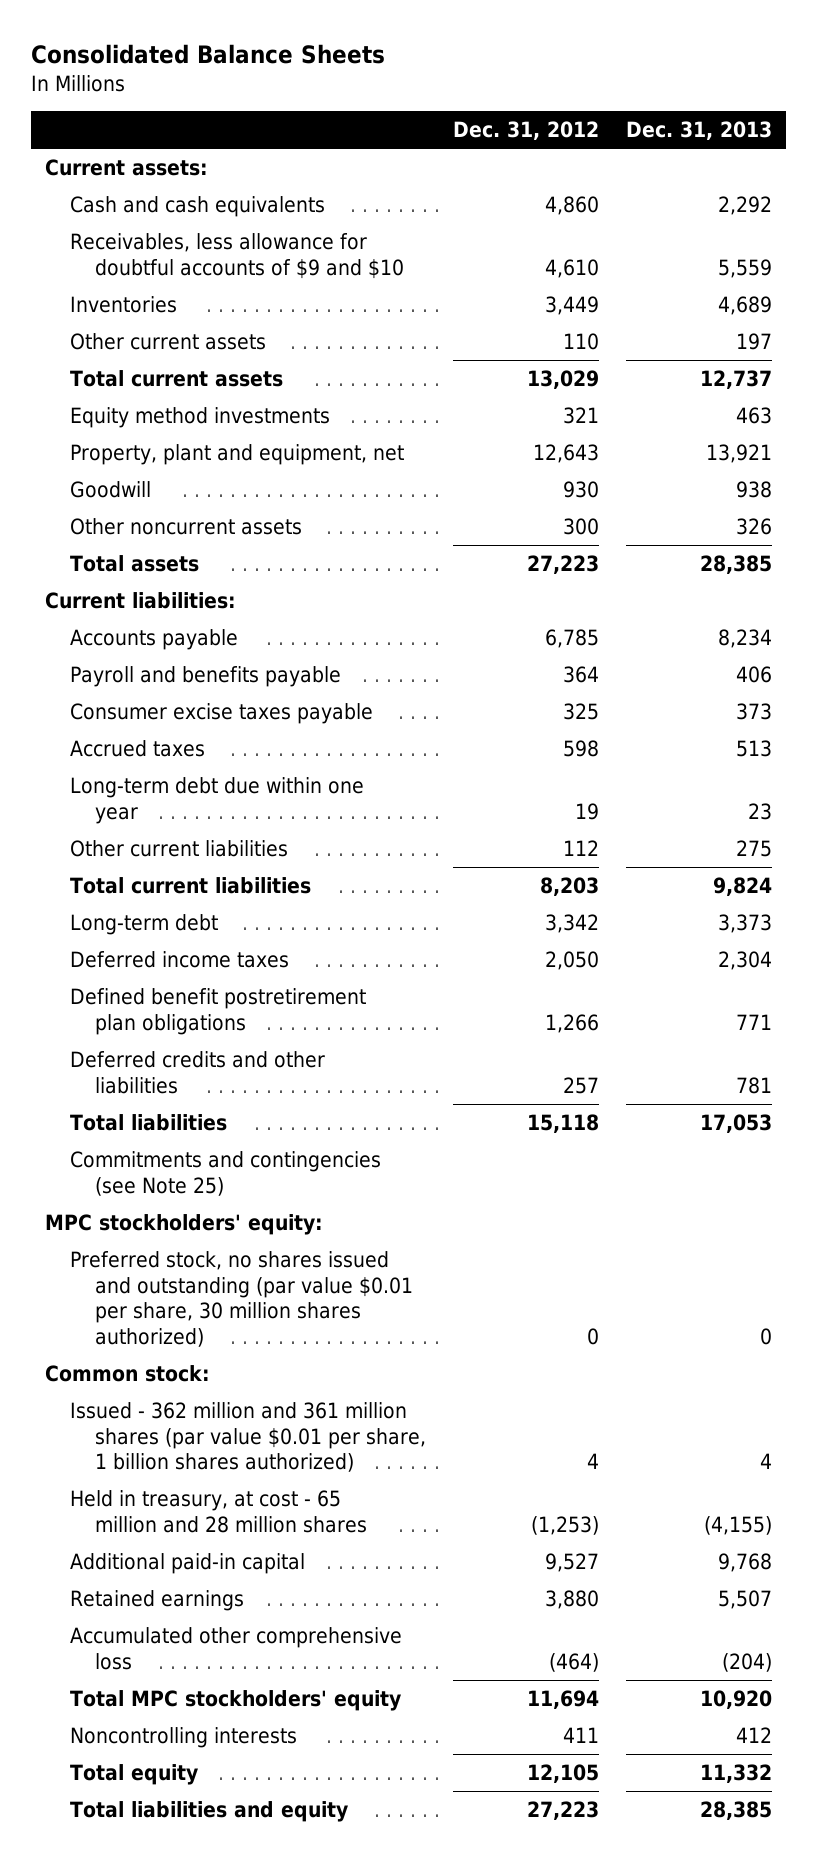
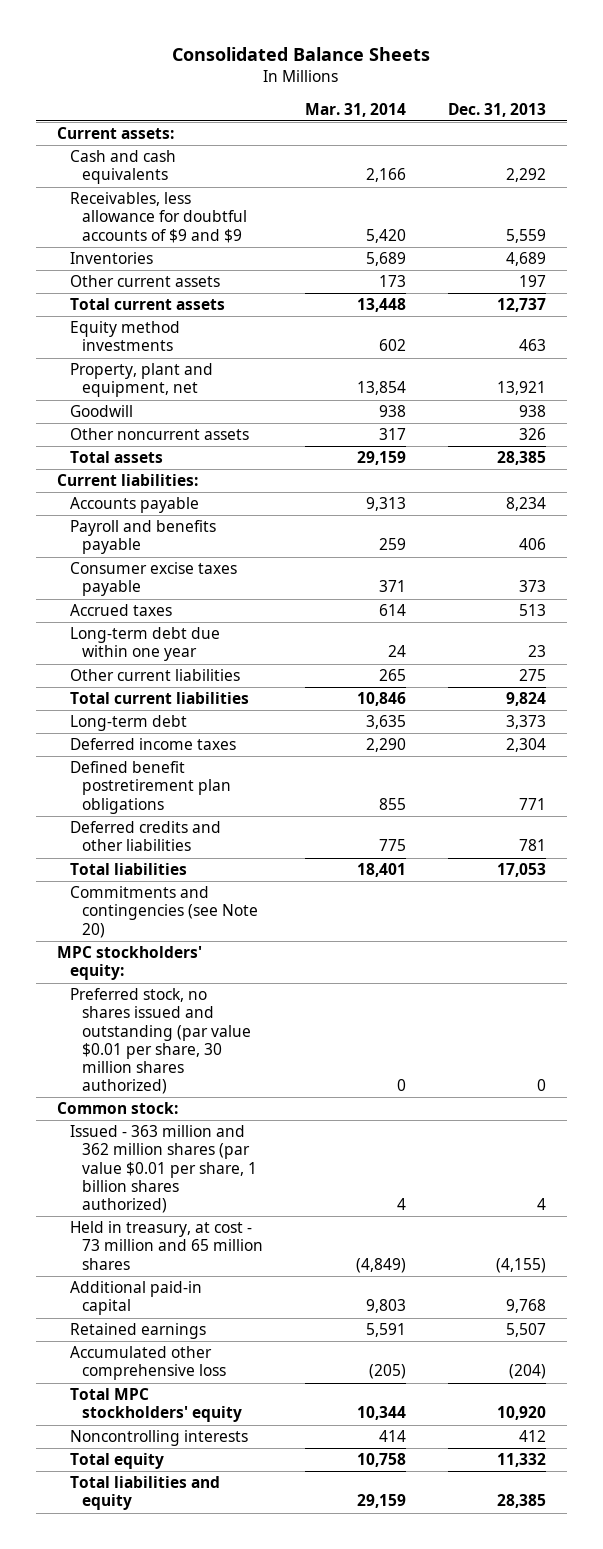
[453,121,600,141] Dec. 31, 2012 -> none
none -> [304,102,406,117] Mar. 31, 2014
[70,233,405,279] Receivables, less allowance for doubtful accounts of $9 and $10 -> [69,192,247,243] Receivables, less allowance for doubtful accounts of $9 and $9
[70,1151,382,1196] Commitments and contingencies (see Note 25) -> [69,886,258,938] Commitments and contingencies (see Note 20)
[70,1402,427,1473] Issued - 362 million and 361 million shares (par value $0.01 per share, 1 billion shares authorized) -> [69,1125,257,1214] Issued - 363 million and 362 million shares (par value $0.01 per share, 1 billion shares authorized)
[70,1490,368,1533] Held in treasury, at cost - 65 million and 28 million shares -> [69,1221,263,1270] Held in treasury, at cost - 73 million and 65 million shares

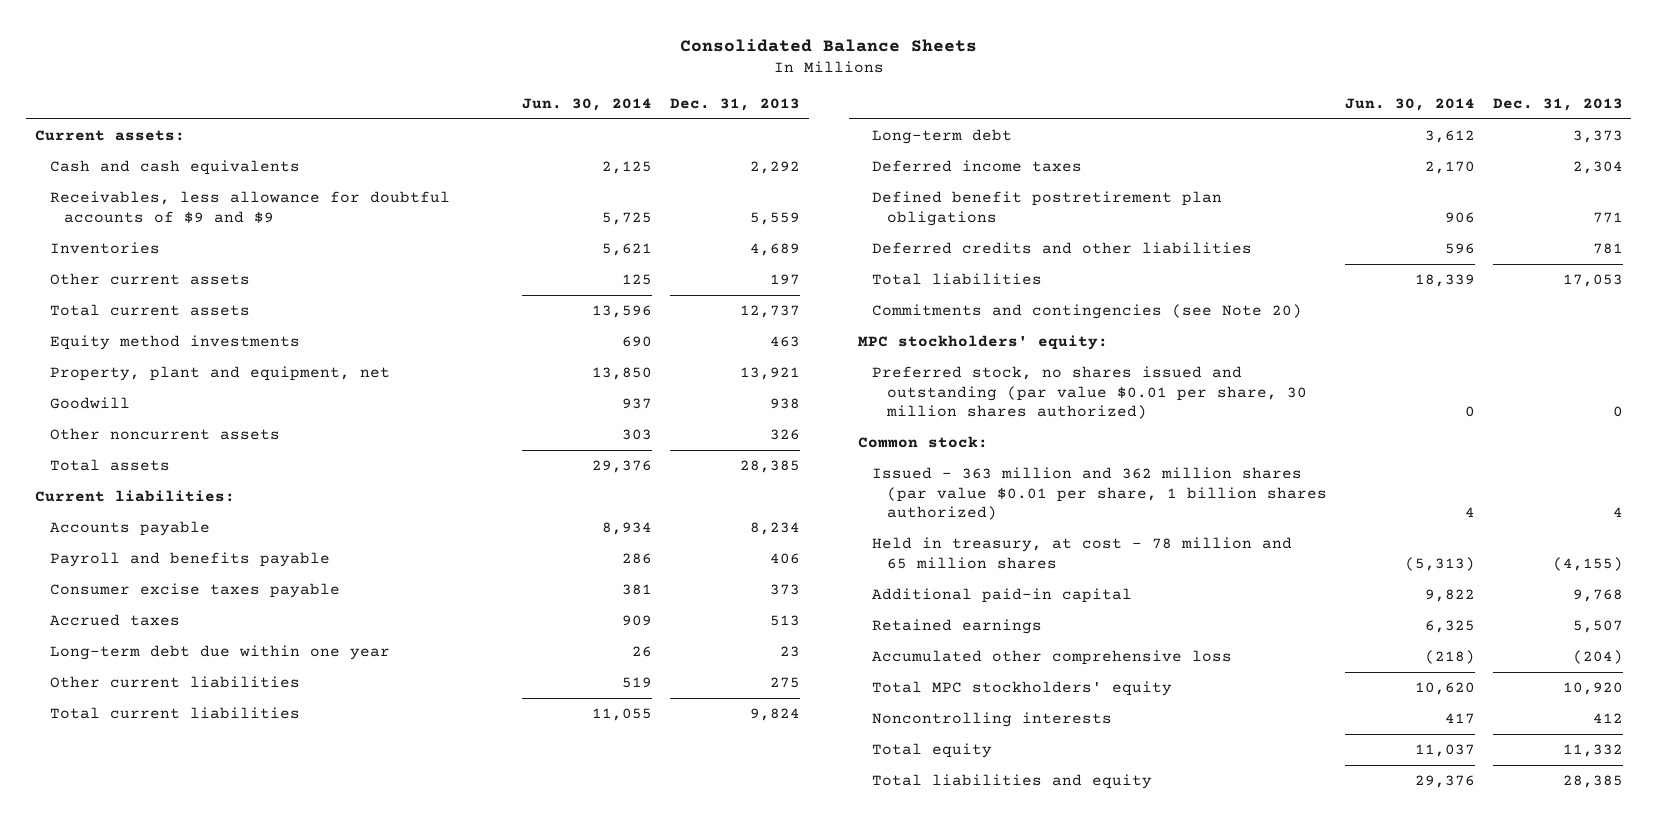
[304,102,406,117] Mar. 31, 2014 -> none
none -> [522,97,653,111] Jun. 30, 2014
[69,1221,263,1270] Held in treasury, at cost - 73 million and 65 million shares -> [872,537,1293,569] Held in treasury, at cost - 78 million and 65 million shares

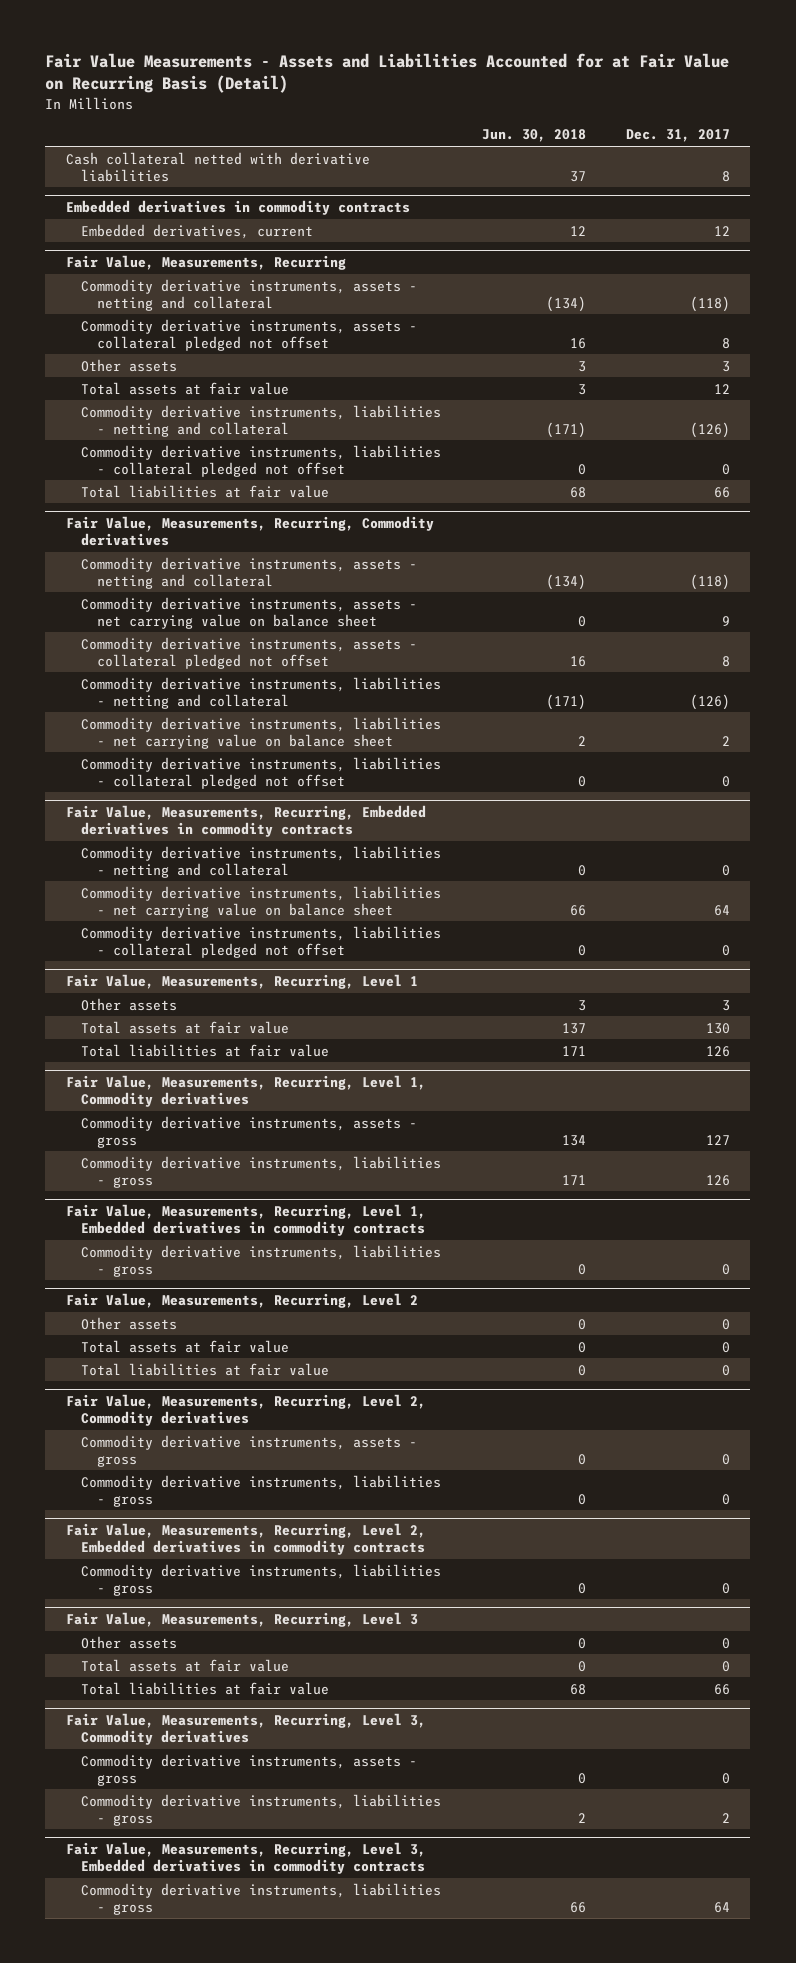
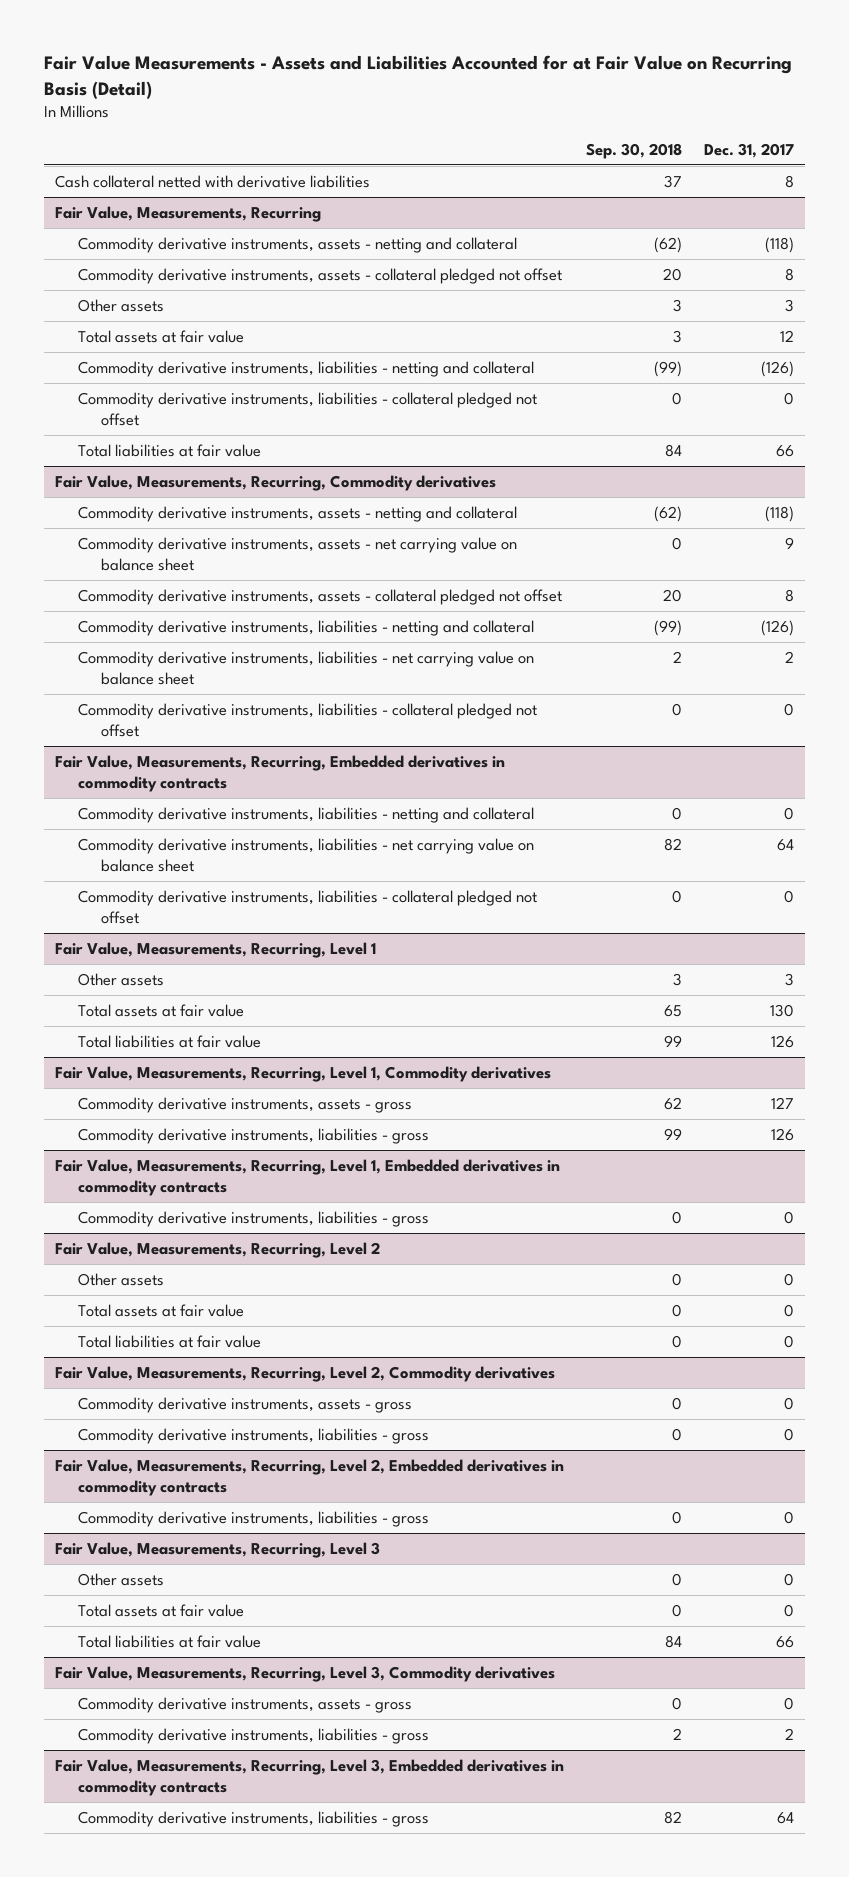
[481,129,586,143] Jun. 30, 2018 -> none
none -> [585,142,682,159] Sep. 30, 2018
[65,200,410,216] Embedded derivatives in commodity contracts -> none
[81,223,314,239] Embedded derivatives, current -> none

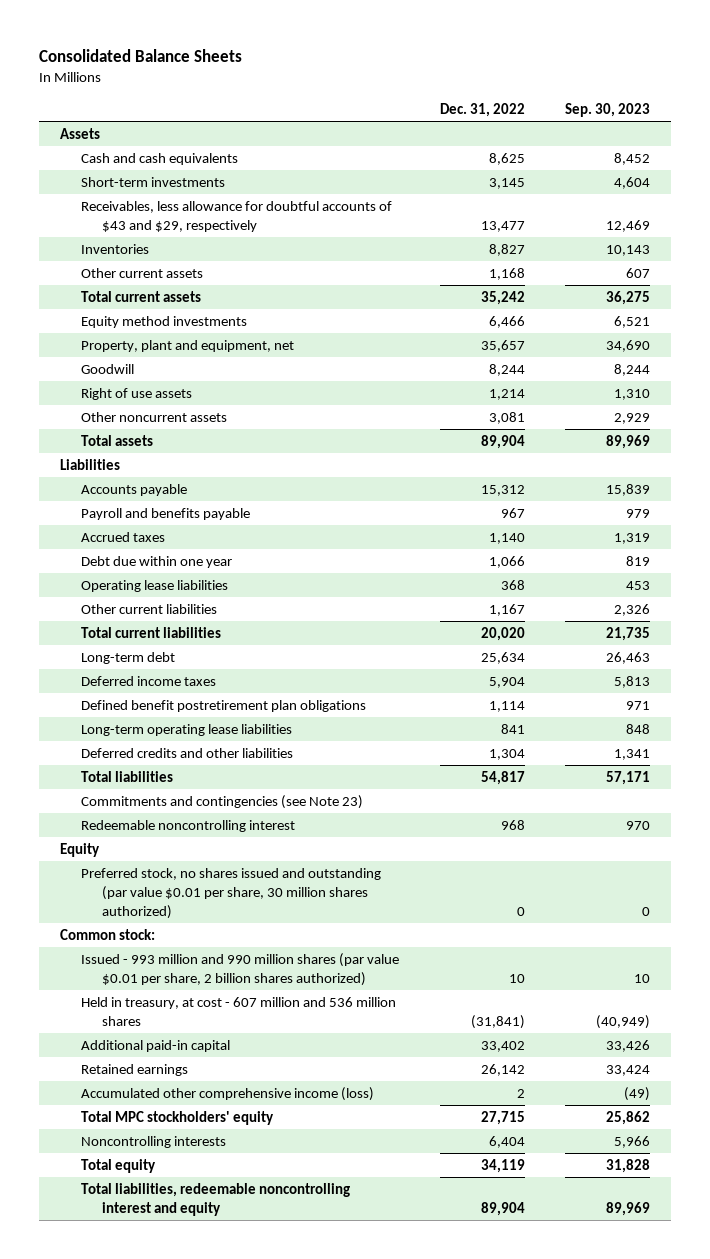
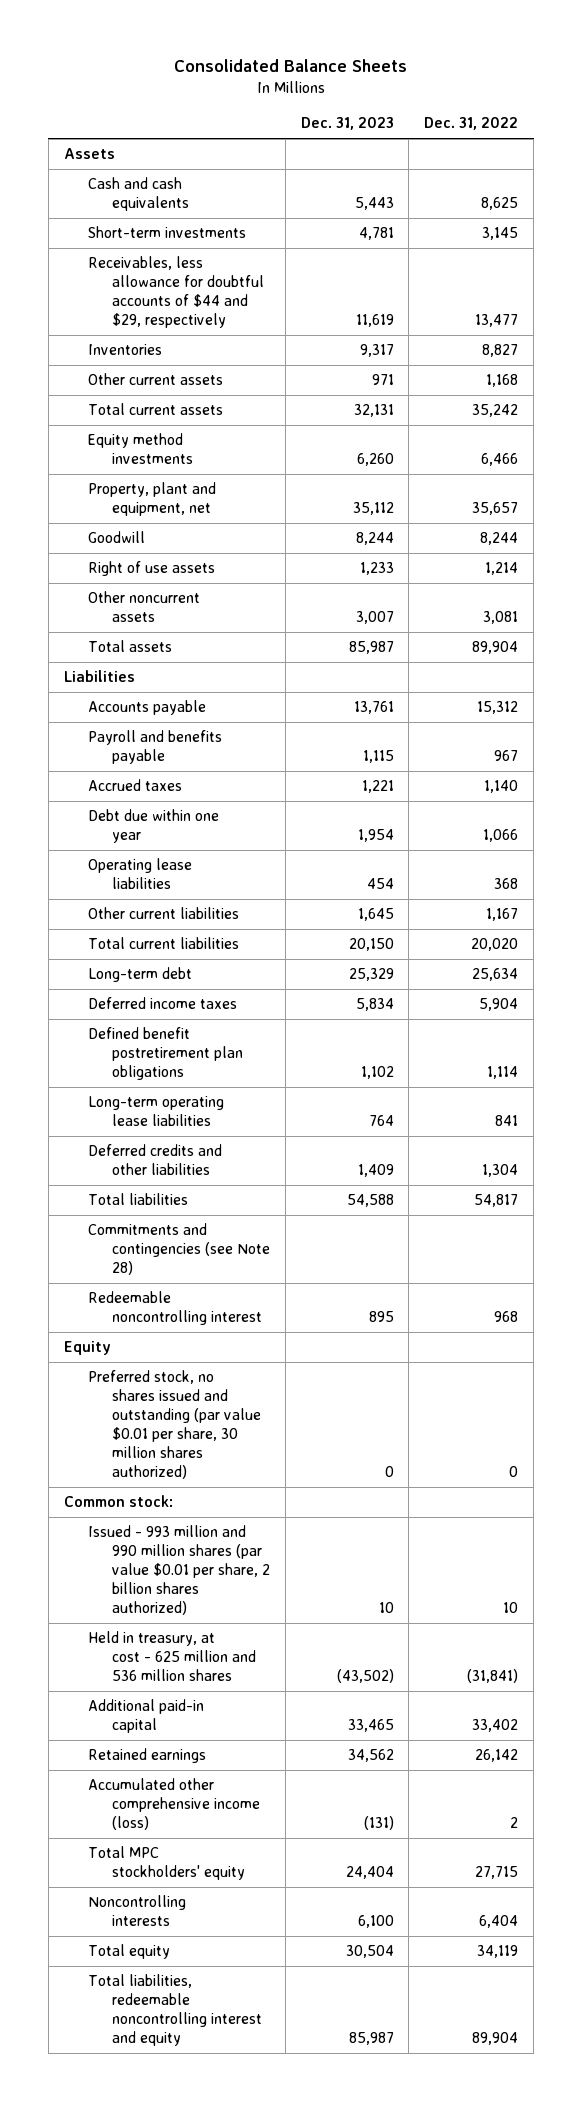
[565,102,651,117] Sep. 30, 2023 -> none
none -> [300,117,394,131] Dec. 31, 2023
[81,200,393,232] Receivables, less allowance for doubtful accounts of $43 and $29, respectively -> [87,256,264,328] Receivables, less allowance for doubtful accounts of $44 and $29, respectively
[81,794,364,809] Commitments and contingencies (see Note 23) -> [87,1223,270,1276] Commitments and contingencies (see Note 28)
[81,996,397,1026] Held in treasury, at cost - 607 million and 536 million shares -> [87,1631,256,1682] Held in treasury, at cost - 625 million and 536 million shares

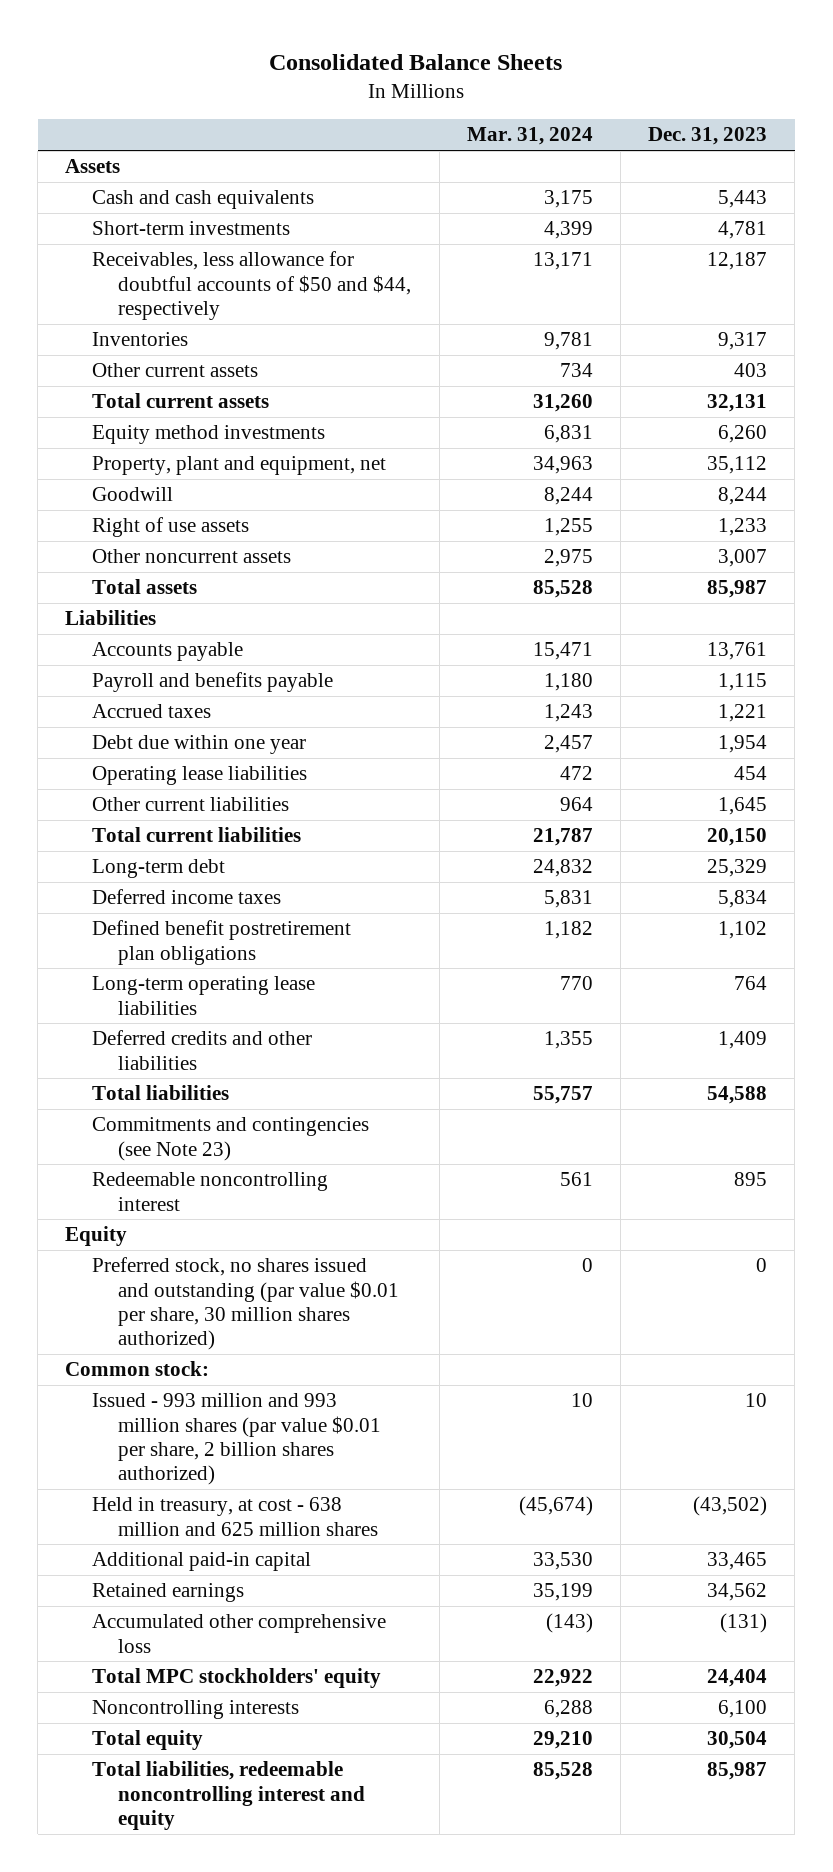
[424,117,519,131] Dec. 31, 2022 -> none
none -> [466,127,593,146] Mar. 31, 2024
[87,256,264,328] Receivables, less allowance for doubtful accounts of $44 and $29, respectively -> [91,251,412,320] Receivables, less allowance for doubtful accounts of $50 and $44, respectively
[355,313,394,327] 11,619 -> [707,252,768,271] 12,187
[371,374,394,386] 971 -> [734,363,768,378] 403
[87,1223,270,1276] Commitments and contingencies (see Note 28) -> [91,1117,369,1161] Commitments and contingencies (see Note 23)
[87,1525,270,1615] Issued - 993 million and 990 million shares (par value $0.01 per share, 2 billion shares authorized) -> [91,1393,382,1486] Issued - 993 million and 993 million shares (par value $0.01 per share, 2 billion shares authorized)
[87,1631,256,1682] Held in treasury, at cost - 625 million and 536 million shares -> [91,1497,379,1536] Held in treasury, at cost - 638 million and 625 million shares
[87,1778,260,1831] Accumulated other comprehensive income (loss) -> [91,1614,386,1653] Accumulated other comprehensive loss

